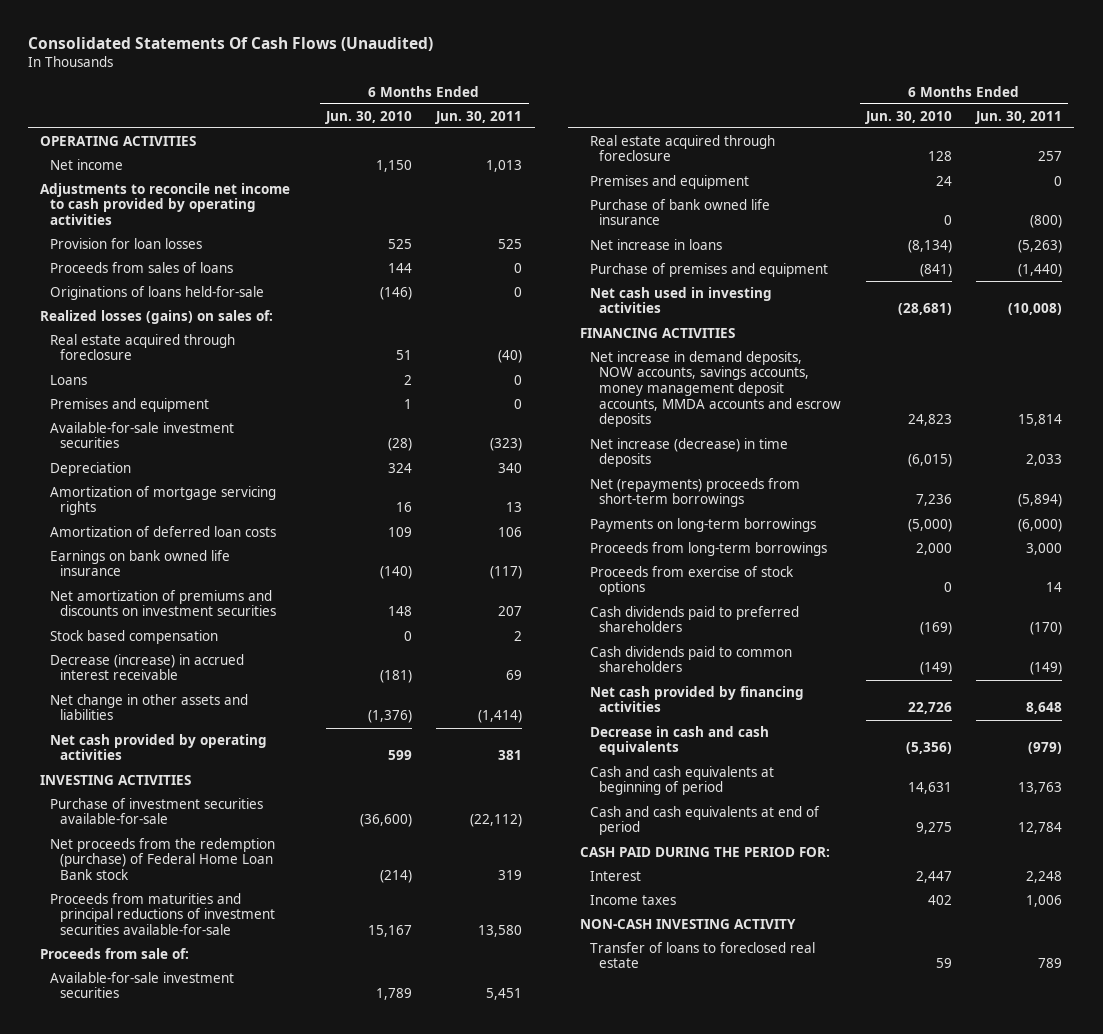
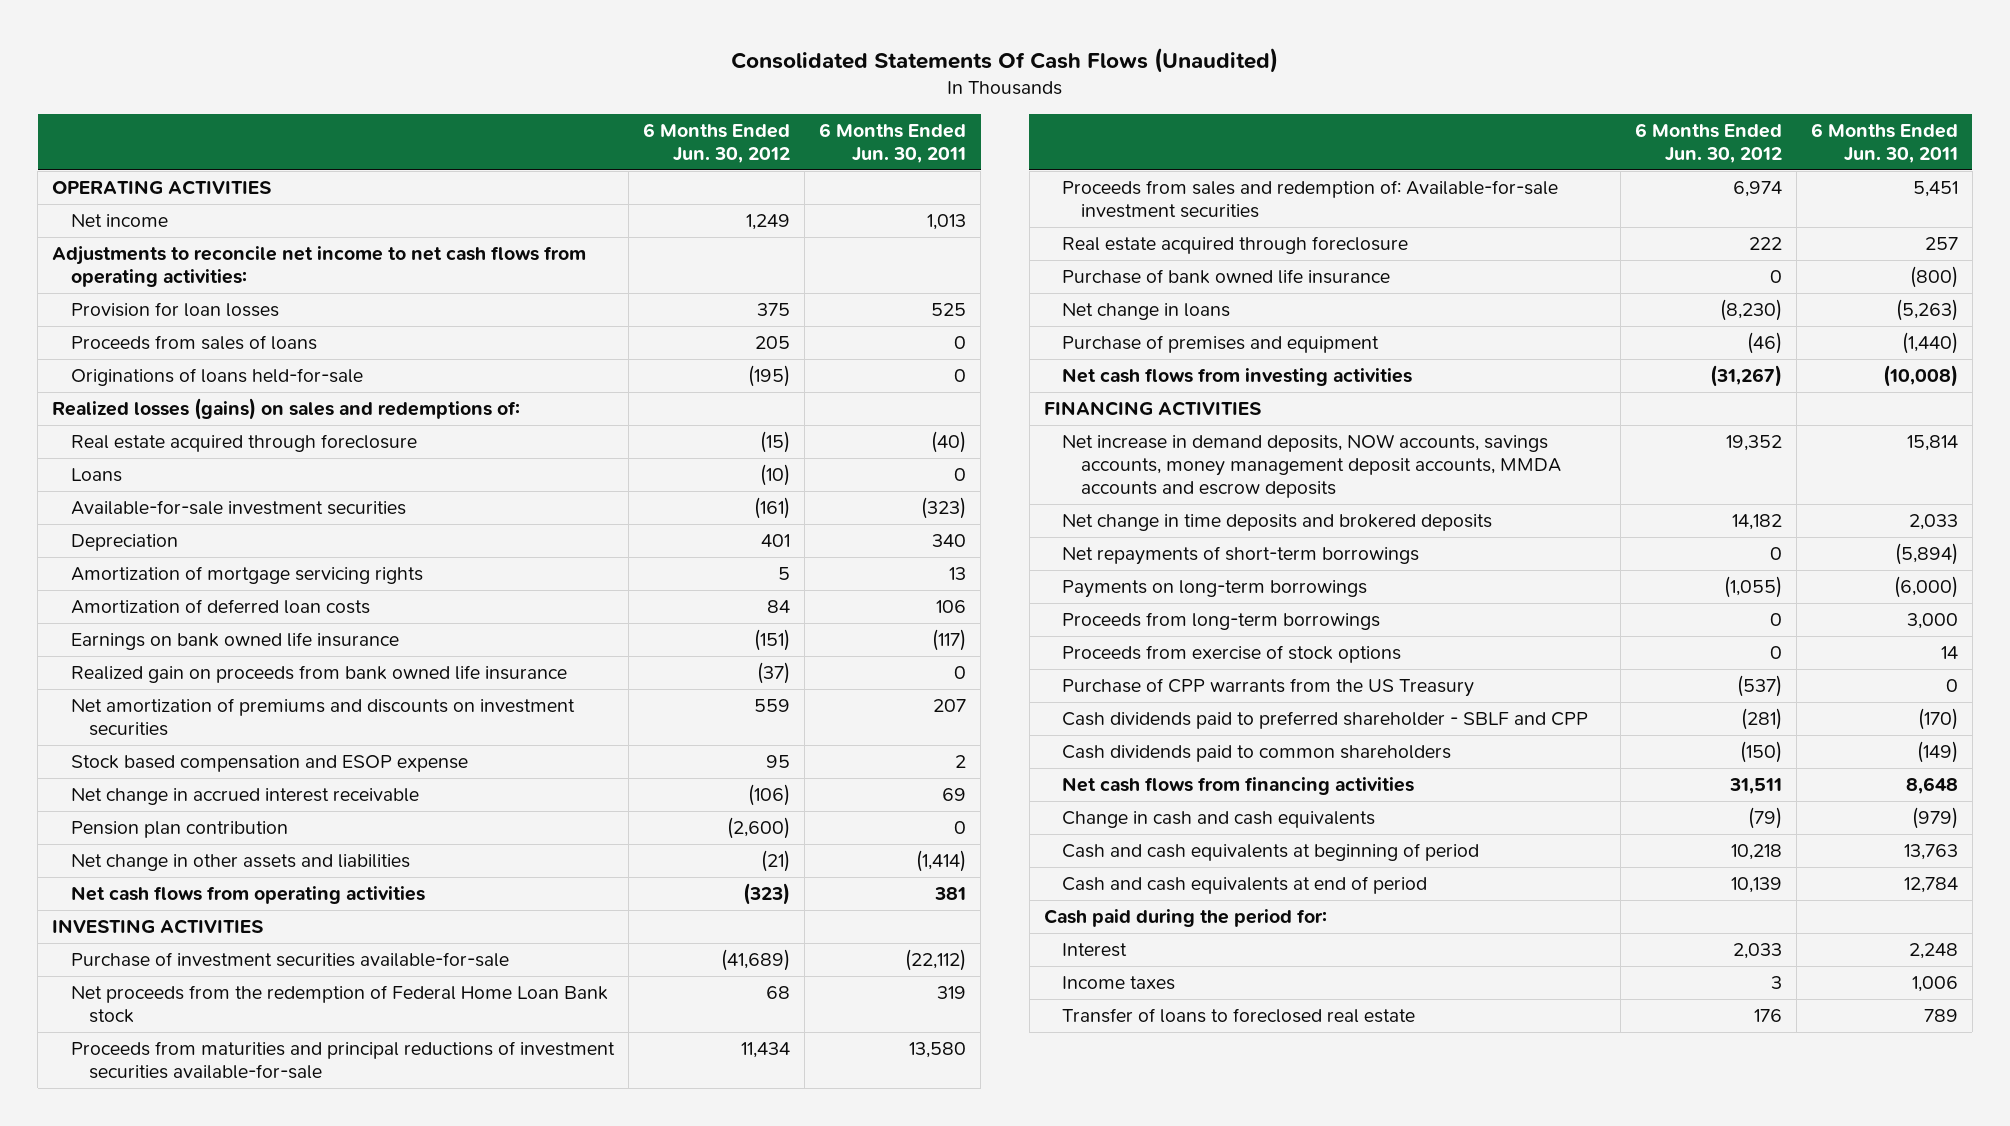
[324,110,412,124] Jun. 30, 2010 -> none
none -> [642,122,790,163] 6 Months Ended Jun. 30, 2012
[40,182,291,226] Adjustments to reconcile net income to cash provided by operating activities -> [52,246,587,288] Adjustments to reconcile net income to net cash flows from operating activities:
[40,309,274,324] Realized losses (gains) on sales of: -> [52,398,521,421] Realized losses (gains) on sales and redemptions of:
[49,397,209,412] Premises and equipment -> none
none -> [70,665,567,684] Realized gain on proceeds from bank owned life insurance
[49,629,218,644] Stock based compensation -> [70,755,468,773] Stock based compensation and ESOP expense
[49,653,244,681] Decrease (increase) in accrued interest receivable -> [70,788,419,806] Net change in accrued interest receivable
none -> [70,821,288,839] Pension plan contribution
[49,733,267,761] Net cash provided by operating activities -> [70,886,425,905] Net cash flows from operating activities
[49,837,275,881] Net proceeds from the redemption (purchase) of Federal Home Loan Bank stock -> [70,985,608,1024] Net proceeds from the redemption of Federal Home Loan Bank stock
[40,947,190,959] Proceeds from sale of: -> none
[49,971,234,999] Available-for-sale investment securities -> [1062,180,1559,219] Proceeds from sales and redemption of: Available-for-sale investment securities
[589,174,749,189] Premises and equipment -> none
[589,238,722,250] Net increase in loans -> [1062,303,1231,321] Net change in loans
[589,286,772,314] Net cash used in investing activities -> [1062,368,1413,387] Net cash flows from investing activities
[589,437,788,468] Net increase (decrease) in time deposits -> [1062,514,1493,532] Net change in time deposits and brokered deposits
[589,477,800,508] Net (repayments) proceeds from short-term borrowings -> [1062,546,1420,566] Net repayments of short-term borrowings
none -> [1062,678,1475,698] Purchase of CPP warrants from the US Treasury
[589,605,799,633] Cash dividends paid to preferred shareholders -> [1062,711,1589,730] Cash dividends paid to preferred shareholder - SBLF and CPP
[589,685,804,713] Net cash provided by financing activities -> [1062,777,1415,796] Net cash flows from financing activities
[589,725,769,756] Decrease in cash and cash equivalents -> [1062,811,1376,829] Change in cash and cash equivalents
[580,846,831,857] CASH PAID DURING THE PERIOD FOR: -> [1043,909,1327,928] Cash paid during the period for:
[580,918,797,929] NON-CASH INVESTING ACTIVITY -> none

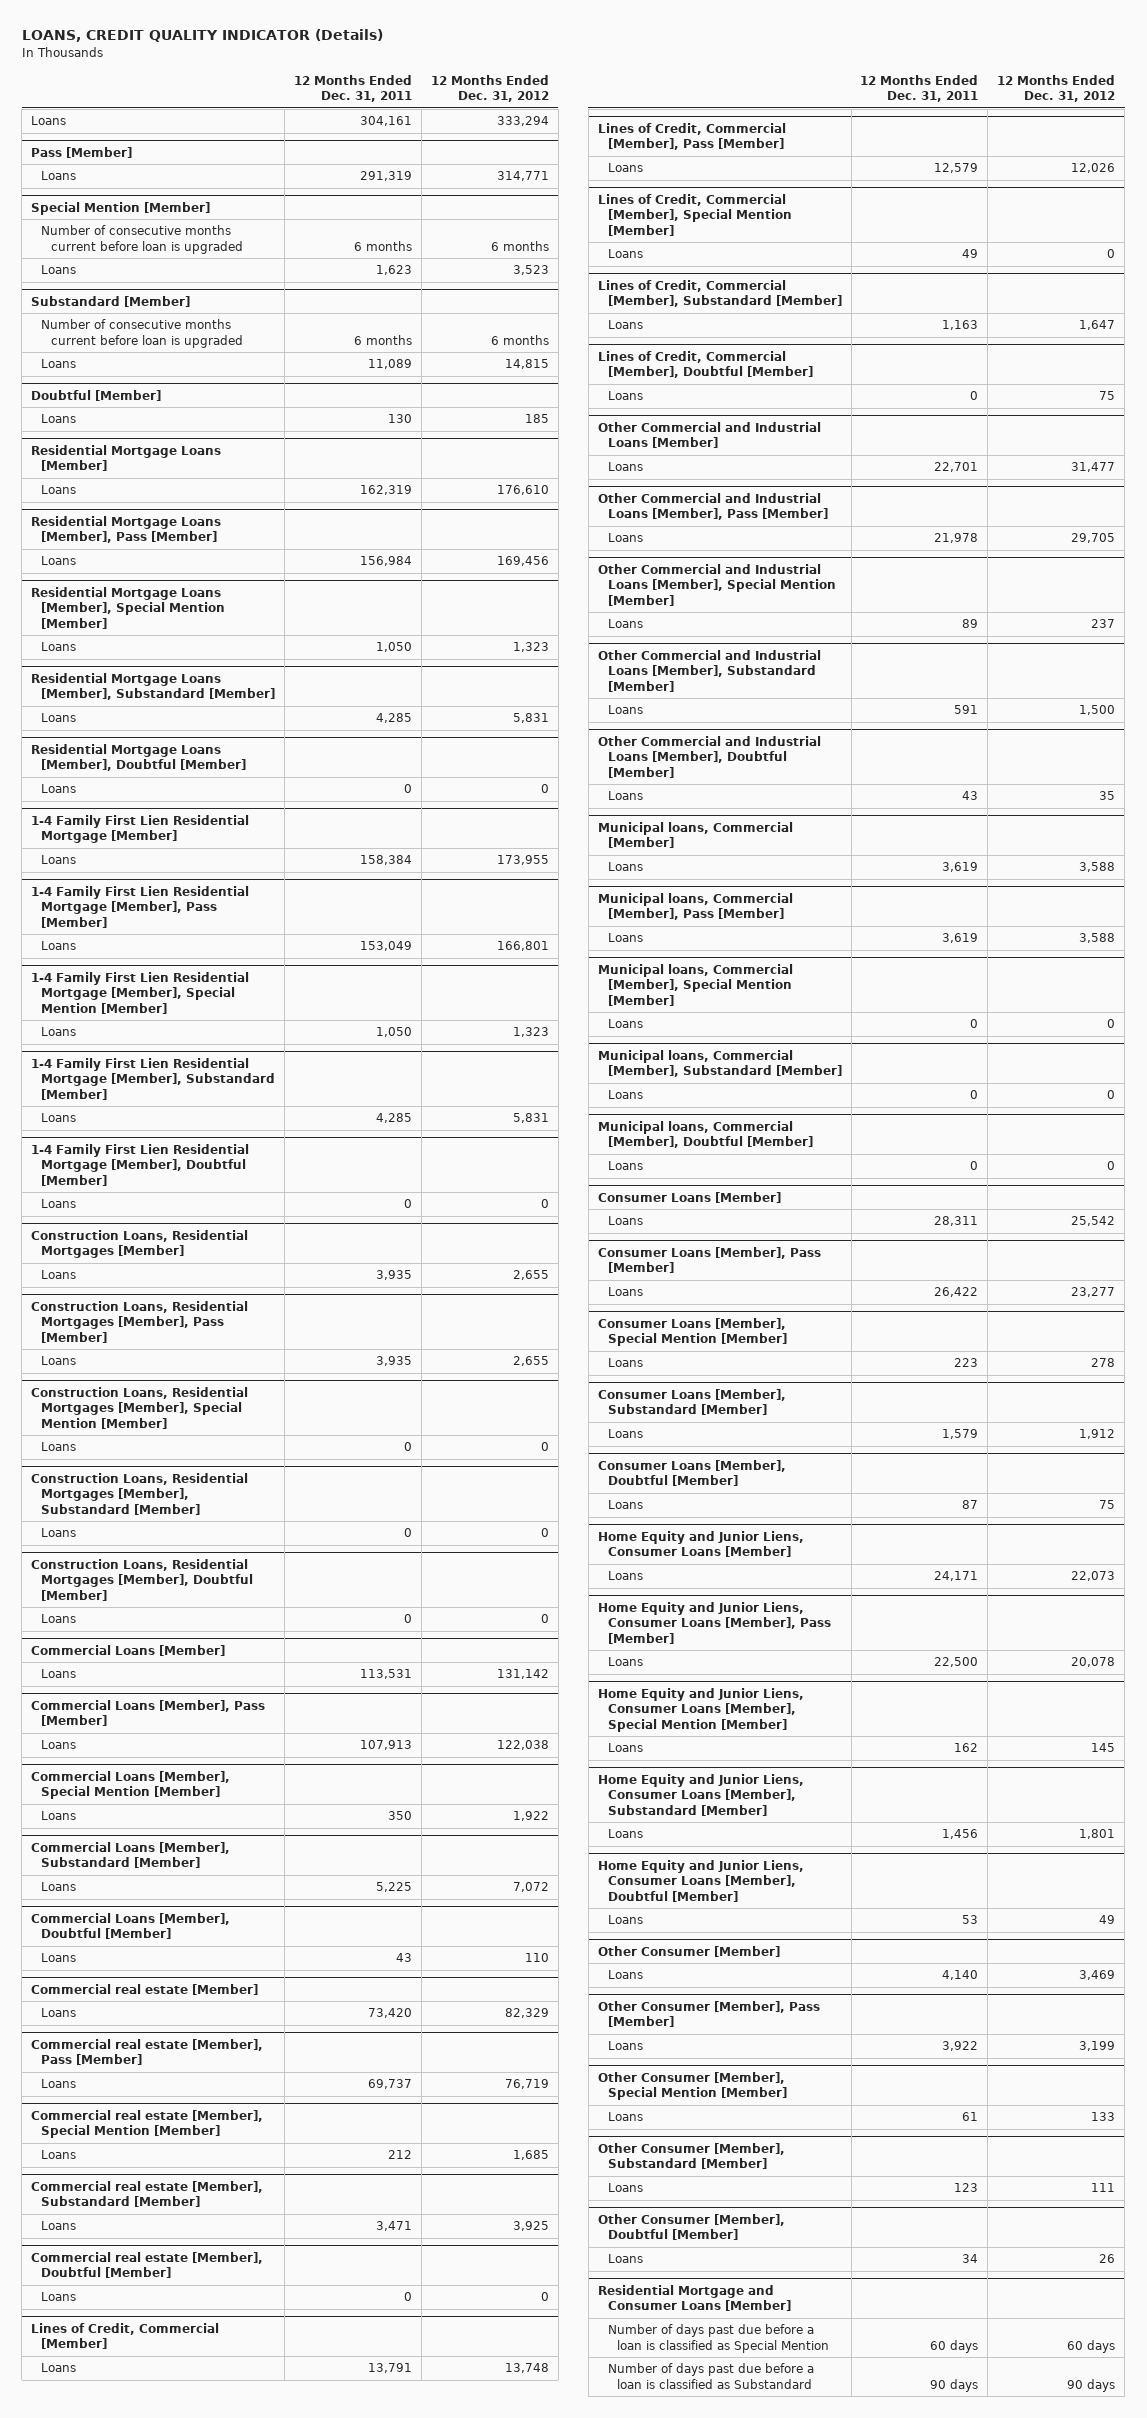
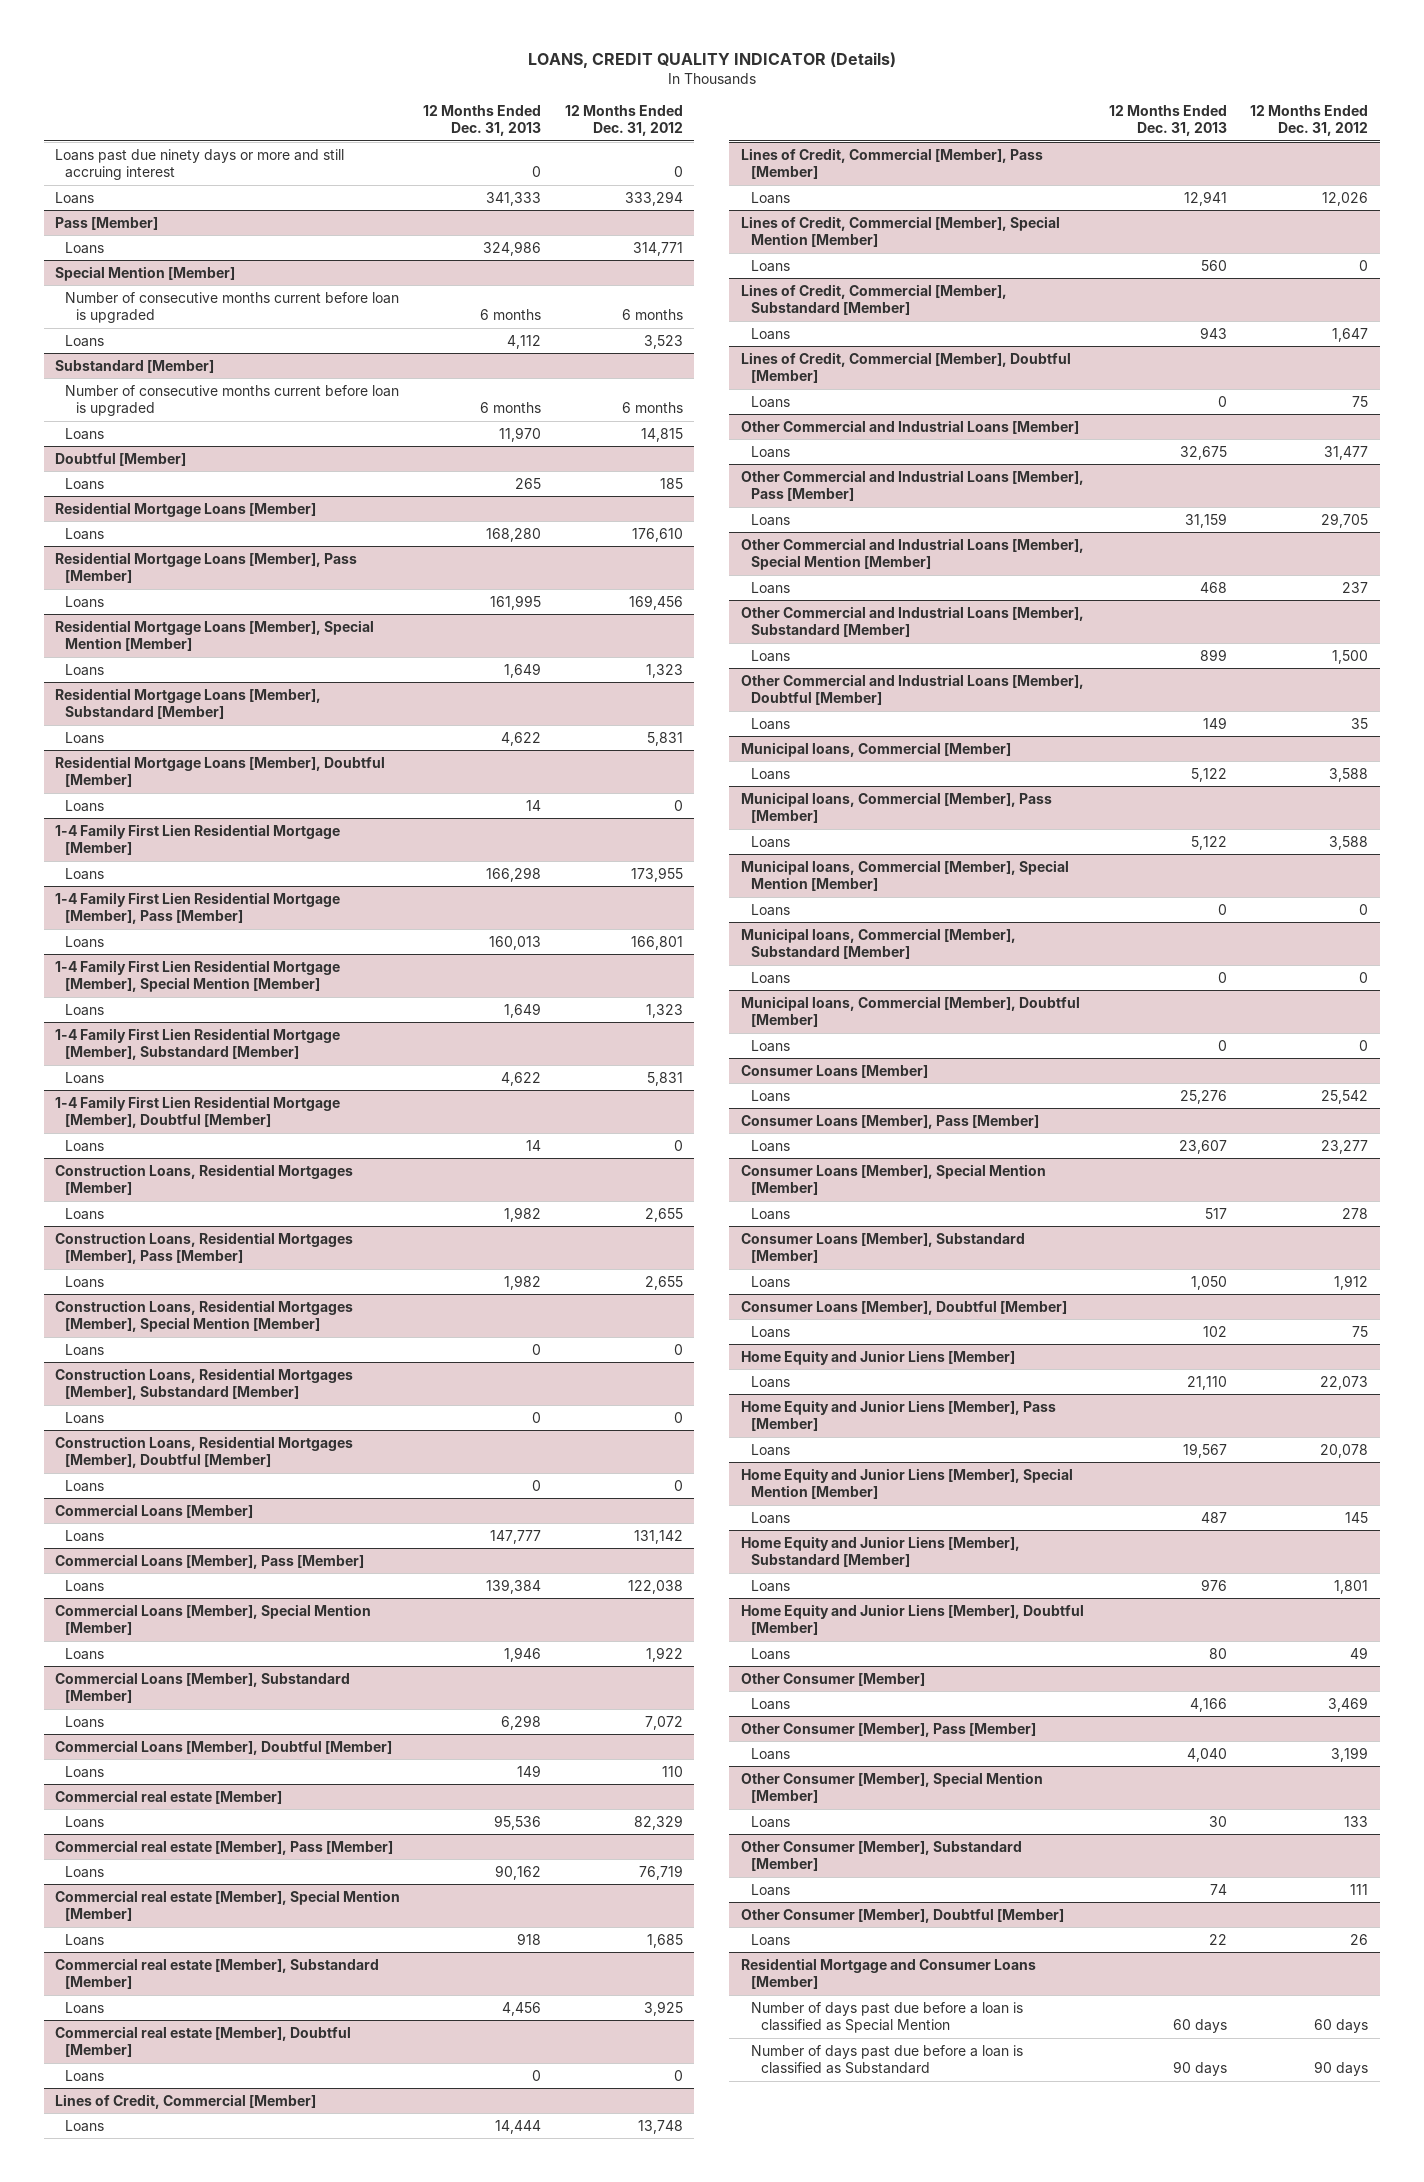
[294,74,413,103] 12 Months Ended Dec. 31, 2011 -> none
none -> [423,104,542,137] 12 Months Ended Dec. 31, 2013
none -> [55,148,345,181] Loans past due ninety days or more and still accruing interest
[597,1530,804,1558] Home Equity and Junior Liens, Consumer Loans [Member] -> [740,1349,1015,1365] Home Equity and Junior Liens [Member]
[597,1601,831,1644] Home Equity and Junior Liens, Consumer Loans [Member], Pass [Member] -> [740,1399,1056,1432] Home Equity and Junior Liens [Member], Pass [Member]
[597,1687,804,1732] Home Equity and Junior Liens, Consumer Loans [Member], Special Mention [Member] -> [740,1467,1073,1500] Home Equity and Junior Liens [Member], Special Mention [Member]
[597,1773,804,1816] Home Equity and Junior Liens, Consumer Loans [Member], Substandard [Member] -> [740,1535,1020,1568] Home Equity and Junior Liens [Member], Substandard [Member]
[597,1859,804,1902] Home Equity and Junior Liens, Consumer Loans [Member], Doubtful [Member] -> [740,1603,1084,1636] Home Equity and Junior Liens [Member], Doubtful [Member]

